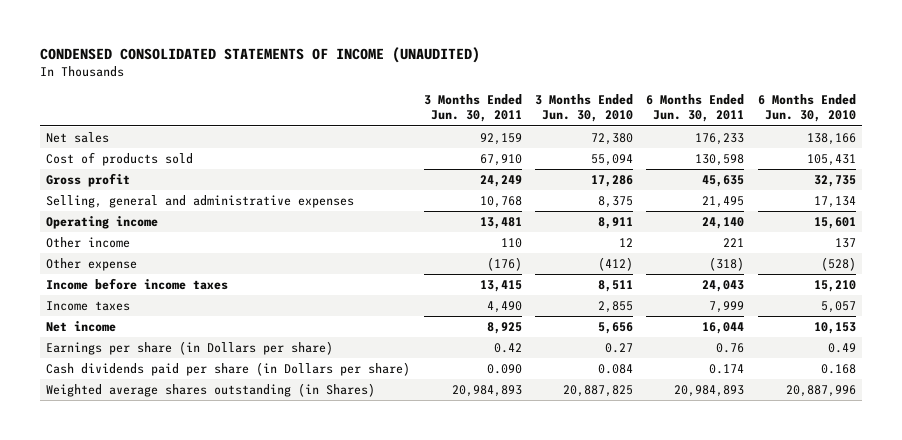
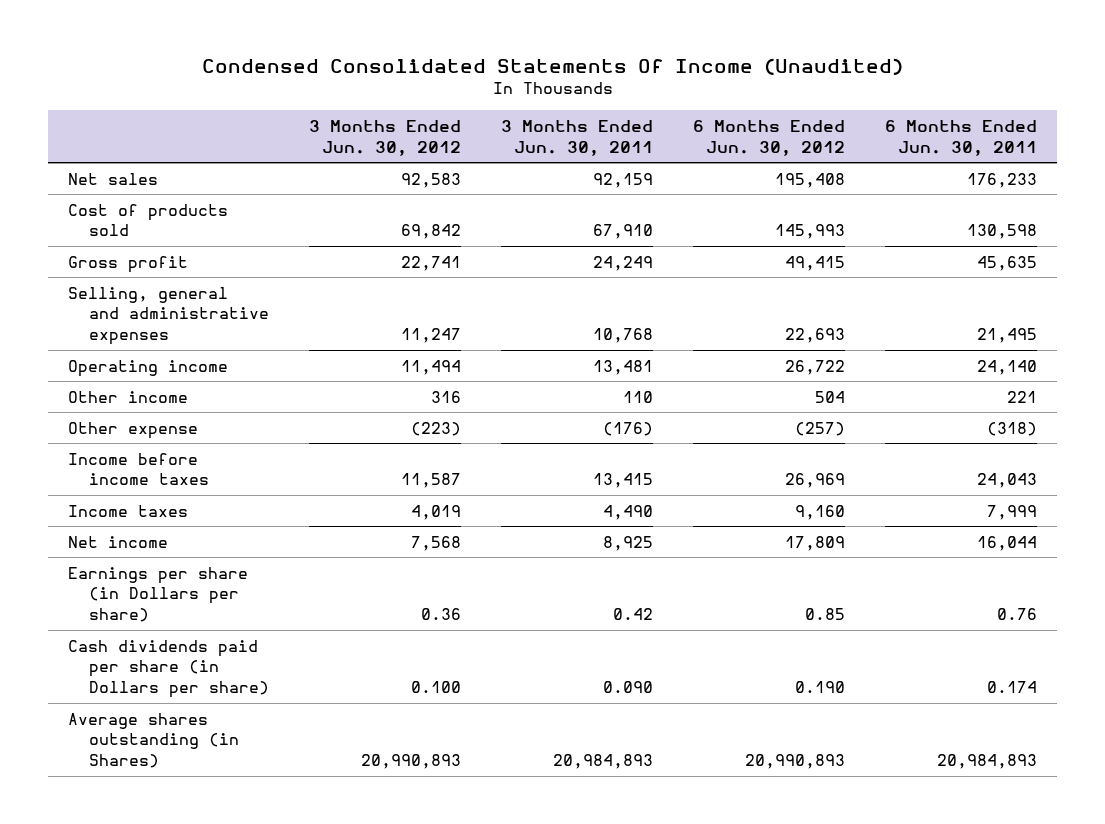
[39,47,480,64] CONDENSED CONSOLIDATED STATEMENTS OF INCOME (UNAUDITED) -> [201,57,903,75] Condensed Consolidated Statements Of Income (Unaudited)
[535,94,634,123] 3 Months Ended Jun. 30, 2010 -> none
[757,94,856,123] 6 Months Ended Jun. 30, 2010 -> none
none -> [308,120,461,156] 3 Months Ended Jun. 30, 2012
none -> [692,120,845,156] 6 Months Ended Jun. 30, 2012
[46,382,376,397] Weighted average shares outstanding (in Shares) -> [68,712,239,768] Average shares outstanding (in Shares)

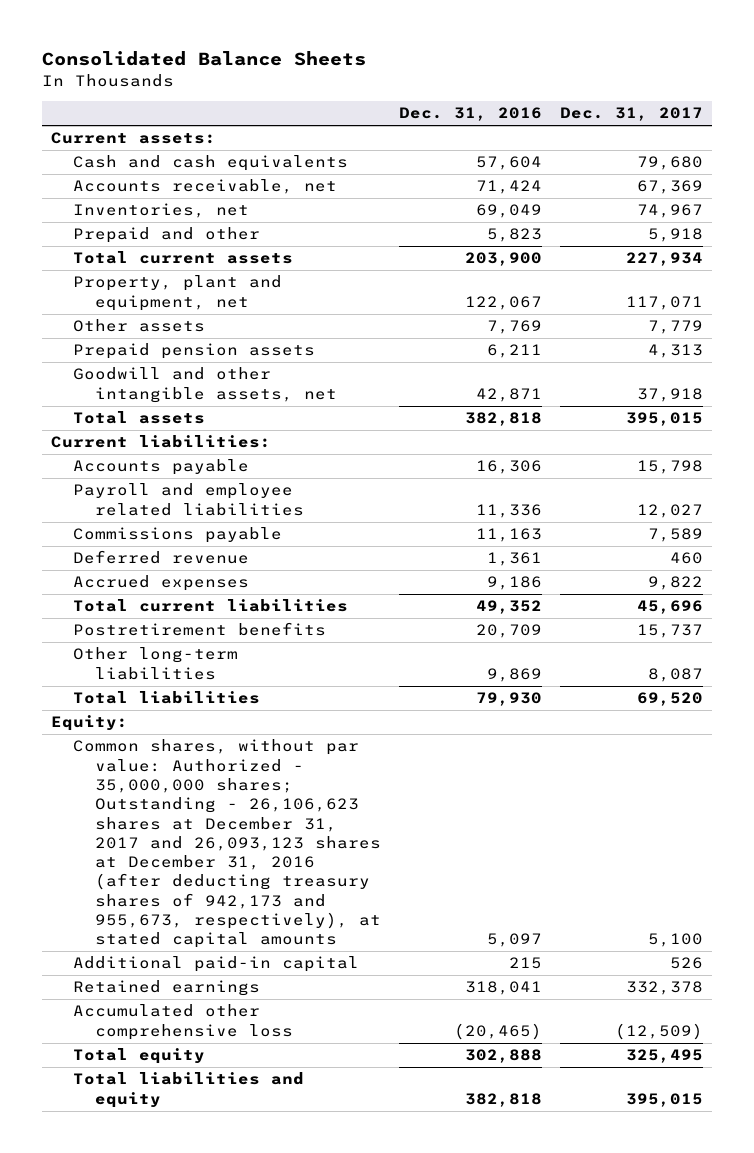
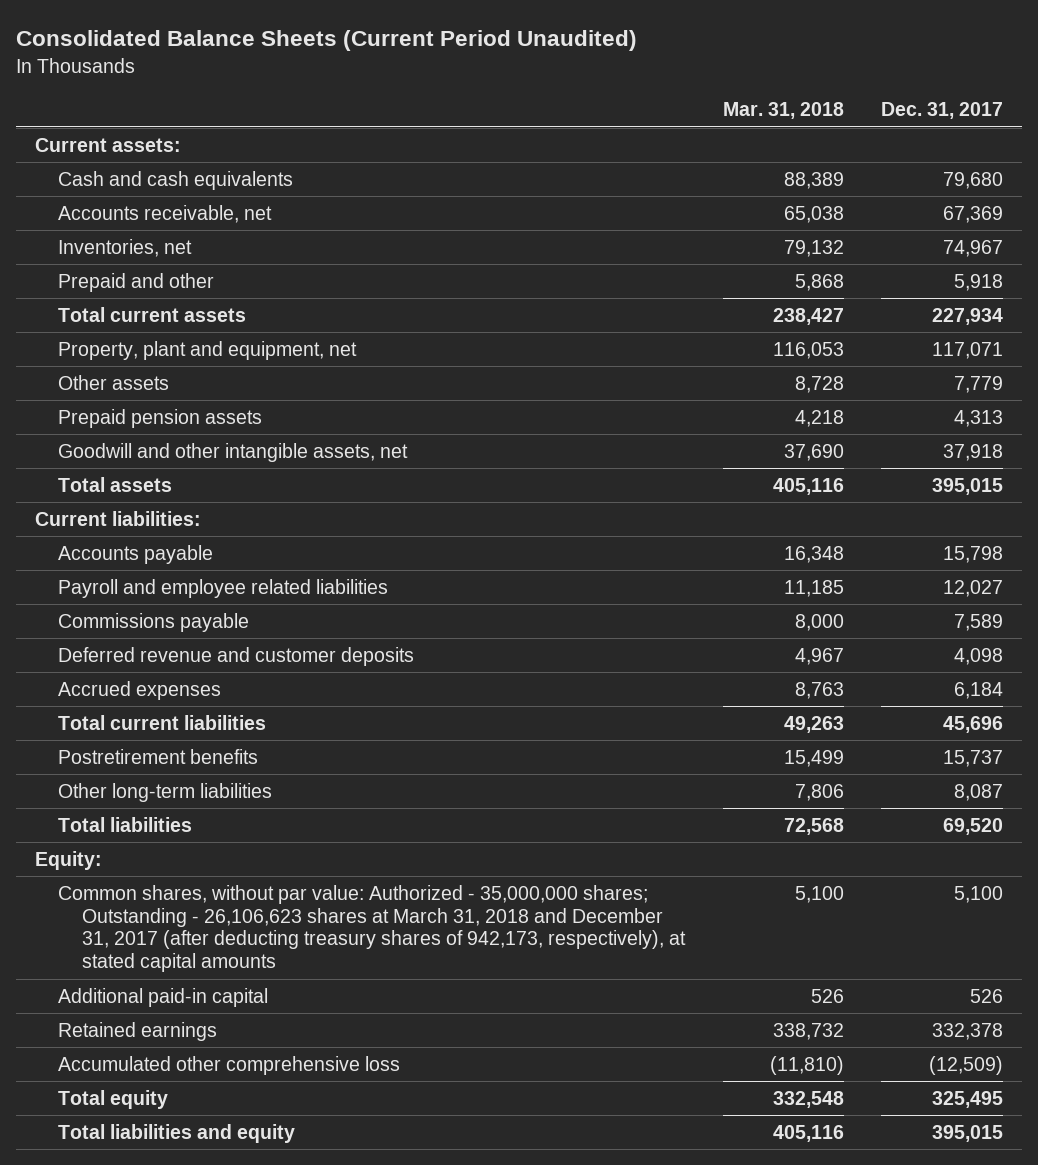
[42,51,367,67] Consolidated Balance Sheets -> [16,30,638,52] Consolidated Balance Sheets (Current Period Unaudited)
[398,107,542,122] Dec. 31, 2016 -> none
none -> [722,102,844,120] Mar. 31, 2018
[72,550,249,565] Deferred revenue -> [58,646,415,666] Deferred revenue and customer deposits
[669,552,703,565] 460 -> [954,647,1004,665] 4,098
[647,576,703,591] 9,822 -> [954,681,1004,699] 6,184
[72,739,381,949] Common shares, without par value: Authorized - 35,000,000 shares; Outstanding - 26,106,623 shares at December 31, 2017 and 26,093,123 shares at December 31, 2016 (after deducting treasury shares of 942,173 and 955,673, respectively), at stated capital amounts -> [58,884,687,973] Common shares, without par value: Authorized - 35,000,000 shares; Outstanding - 26,106,623 shares at March 31, 2018 and December 31, 2017 (after deducting treasury shares of 942,173, respectively), at stated capital amounts

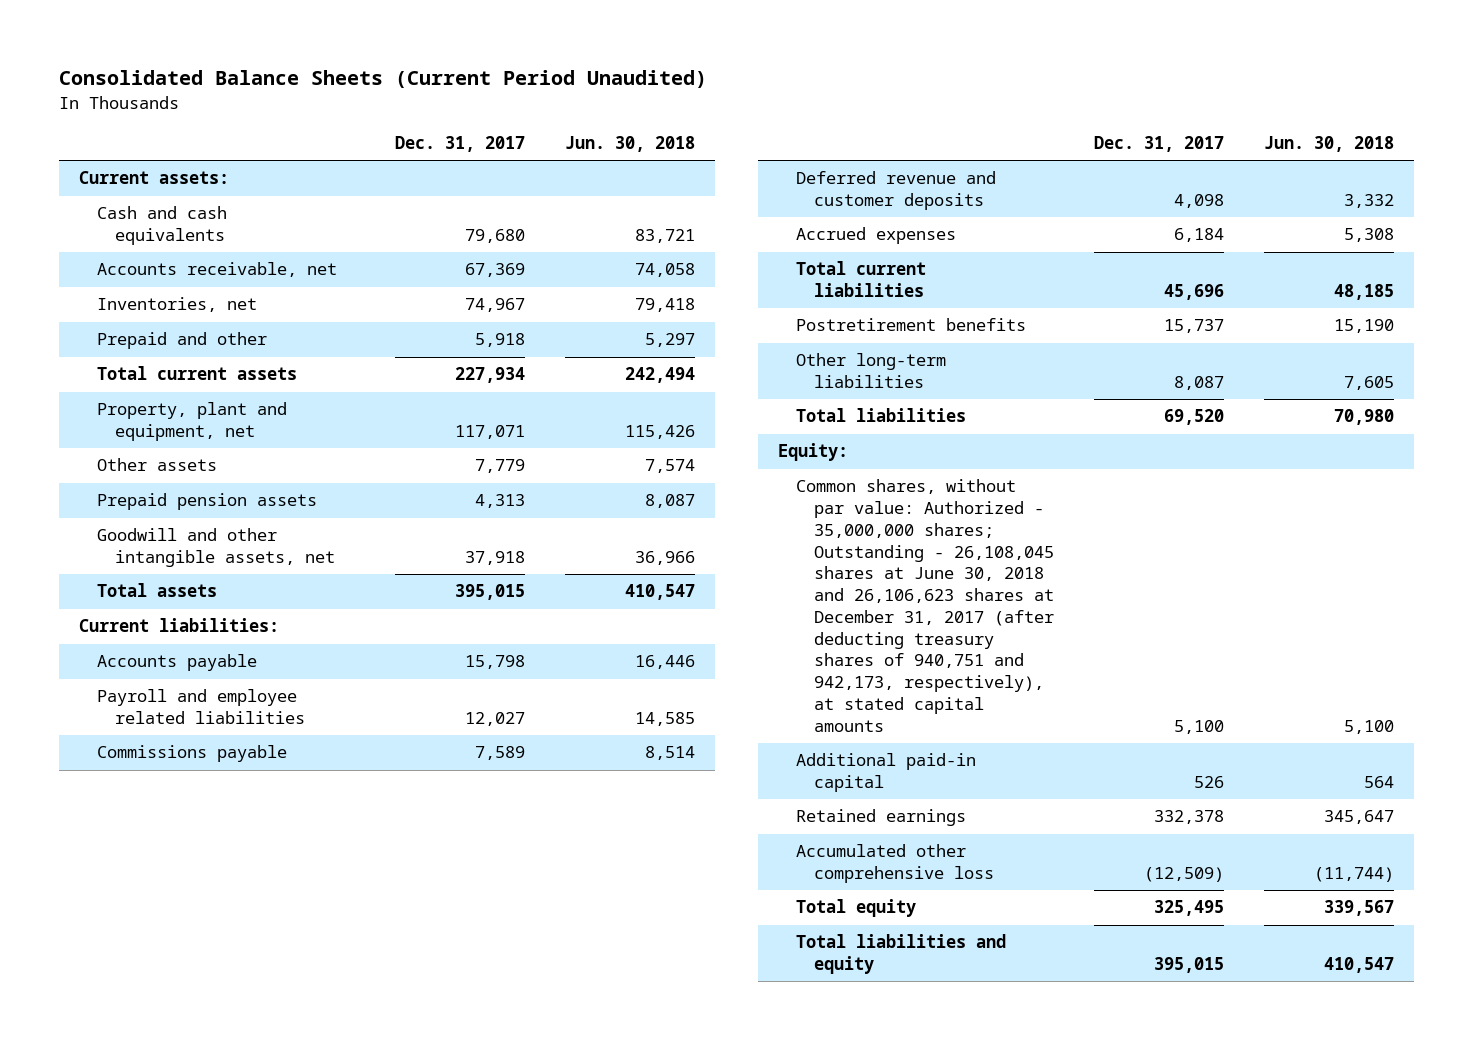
[722,102,844,120] Mar. 31, 2018 -> none
none -> [564,136,695,153] Jun. 30, 2018
[58,884,687,973] Common shares, without par value: Authorized - 35,000,000 shares; Outstanding - 26,106,623 shares at March 31, 2018 and December 31, 2017 (after deducting treasury shares of 942,173, respectively), at stated capital amounts -> [796,479,1055,732] Common shares, without par value: Authorized - 35,000,000 shares; Outstanding - 26,108,045 shares at June 30, 2018 and 26,106,623 shares at December 31, 2017 (after deducting treasury shares of 940,751 and 942,173, respectively), at stated capital amounts

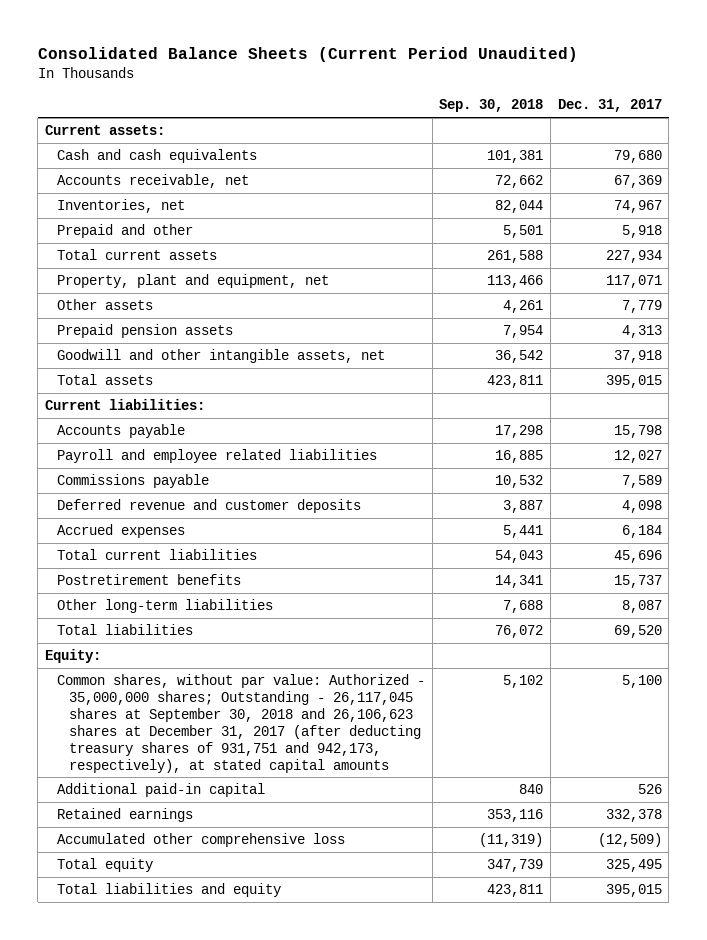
[564,136,695,153] Jun. 30, 2018 -> none
none -> [439,99,544,113] Sep. 30, 2018
[796,479,1055,732] Common shares, without par value: Authorized - 35,000,000 shares; Outstanding - 26,108,045 shares at June 30, 2018 and 26,106,623 shares at December 31, 2017 (after deducting treasury shares of 940,751 and 942,173, respectively), at stated capital amounts -> [56,673,425,773] Common shares, without par value: Authorized - 35,000,000 shares; Outstanding - 26,117,045 shares at September 30, 2018 and 26,106,623 shares at December 31, 2017 (after deducting treasury shares of 931,751 and 942,173, respectively), at stated capital amounts

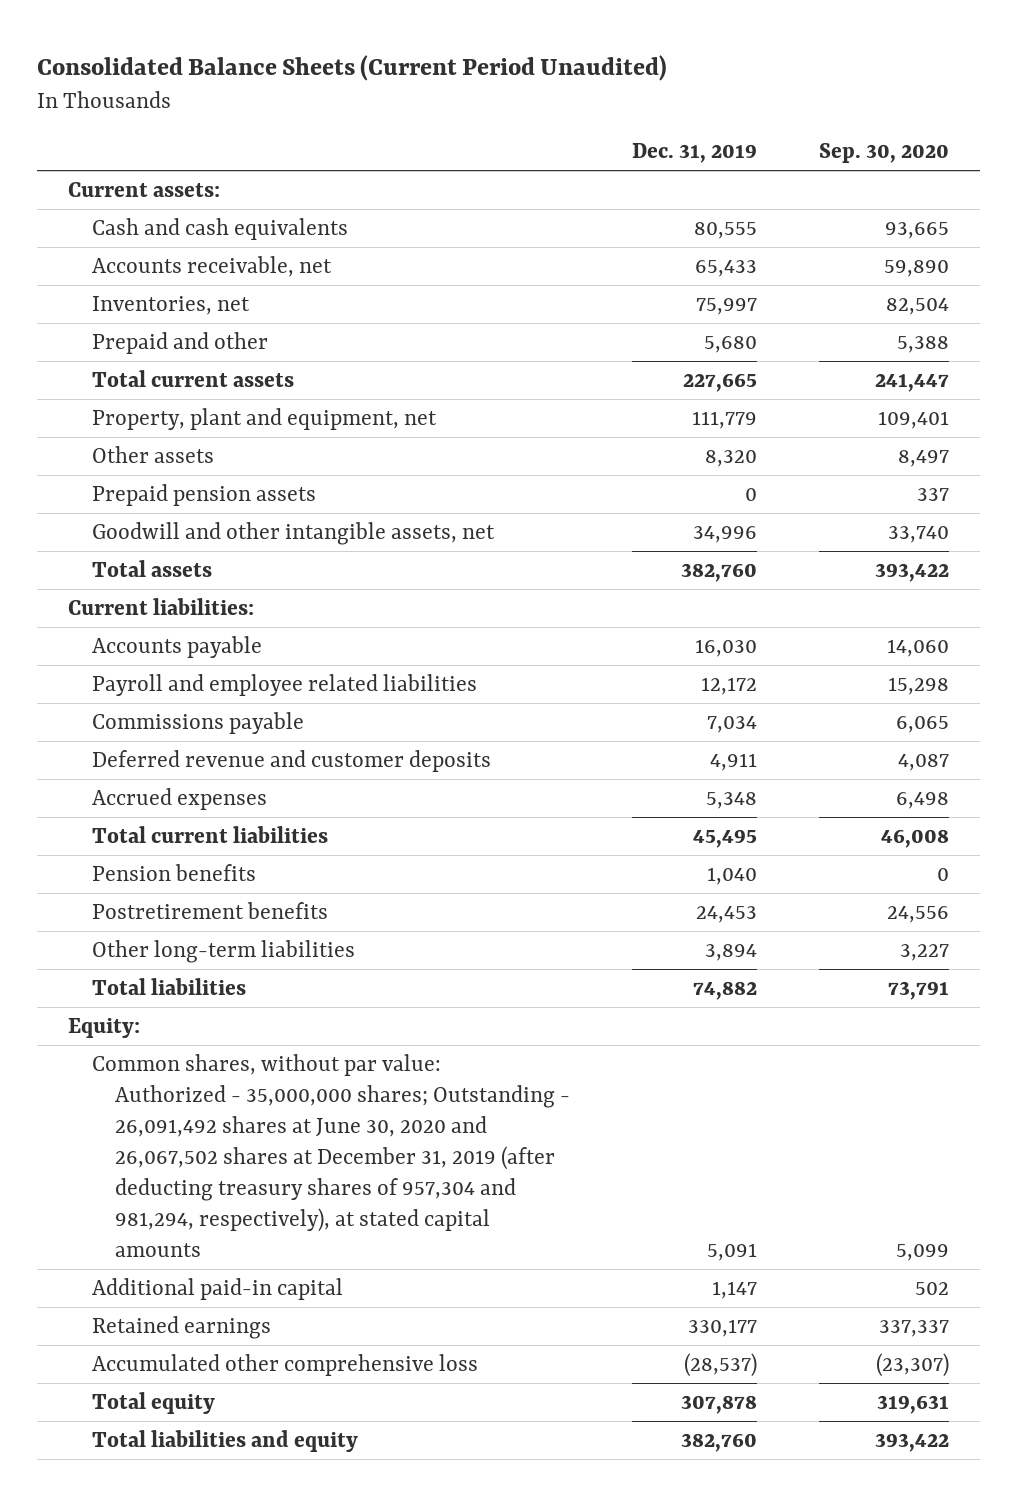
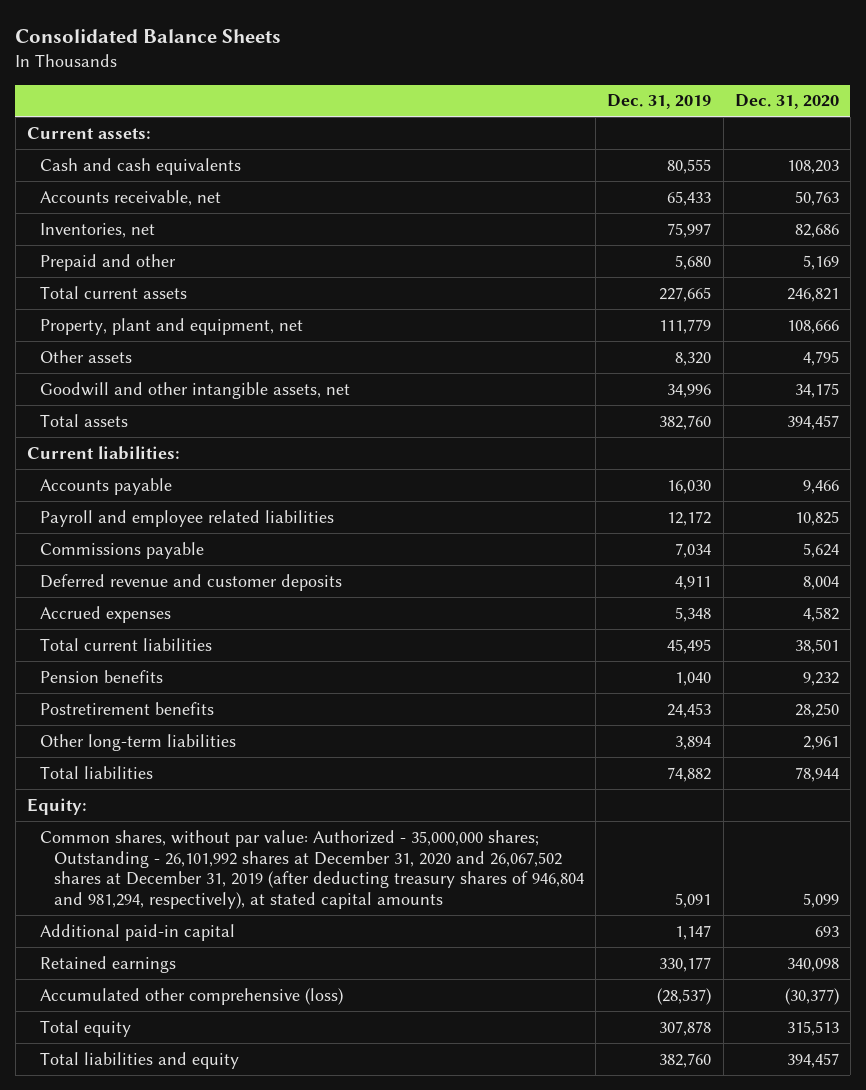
[36,54,667,81] Consolidated Balance Sheets (Current Period Unaudited) -> [15,28,282,43] Consolidated Balance Sheets
[818,143,949,164] Sep. 30, 2020 -> none
none -> [734,94,839,110] Dec. 31, 2020
[91,484,316,507] Prepaid pension assets -> none
[91,1054,571,1257] Common shares, without par value: Authorized - 35,000,000 shares; Outstanding - 26,091,492 shares at June 30, 2020 and 26,067,502 shares at December 31, 2019 (after deducting treasury shares of 957,304 and 981,294, respectively), at stated capital amounts -> [40,829,584,910] Common shares, without par value: Authorized - 35,000,000 shares; Outstanding - 26,101,992 shares at December 31, 2020 and 26,067,502 shares at December 31, 2019 (after deducting treasury shares of 946,804 and 981,294, respectively), at stated capital amounts
[91,1354,478,1377] Accumulated other comprehensive loss -> [40,987,344,1005] Accumulated other comprehensive (loss)

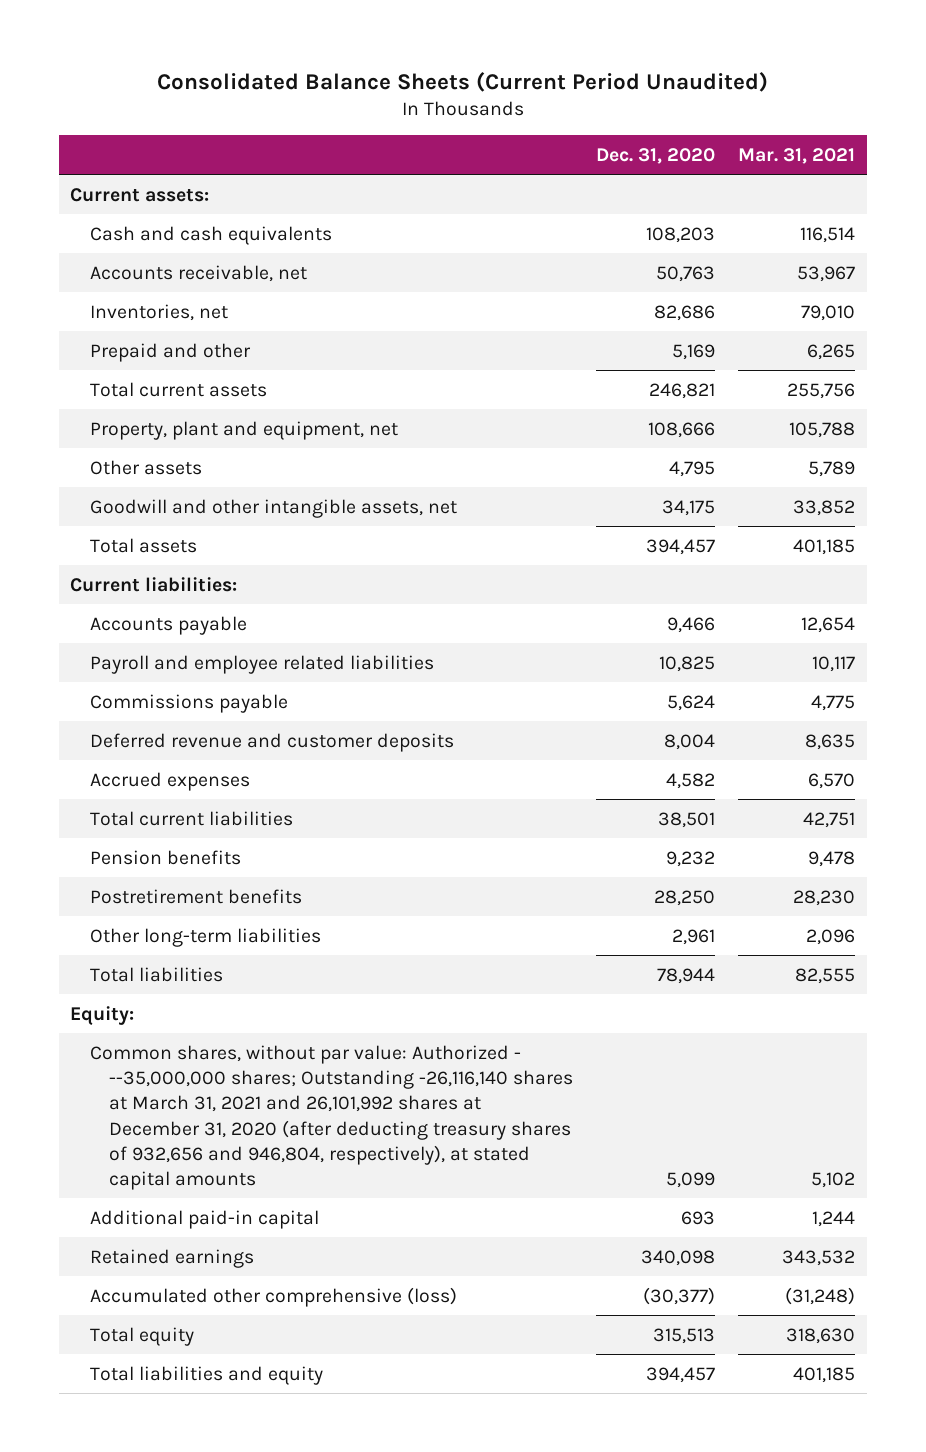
[15,28,282,43] Consolidated Balance Sheets -> [156,72,768,93] Consolidated Balance Sheets (Current Period Unaudited)
[607,94,712,110] Dec. 31, 2019 -> none
none -> [738,147,856,164] Mar. 31, 2021
[40,829,584,910] Common shares, without par value: Authorized - 35,000,000 shares; Outstanding - 26,101,992 shares at December 31, 2020 and 26,067,502 shares at December 31, 2019 (after deducting treasury shares of 946,804 and 981,294, respectively), at stated capital amounts -> [89,1044,573,1191] Common shares, without par value: Authorized - --35,000,000 shares; Outstanding -26,116,140 shares at March 31, 2021 and 26,101,992 shares at December 31, 2020 (after deducting treasury shares of 932,656 and 946,804, respectively), at stated capital amounts

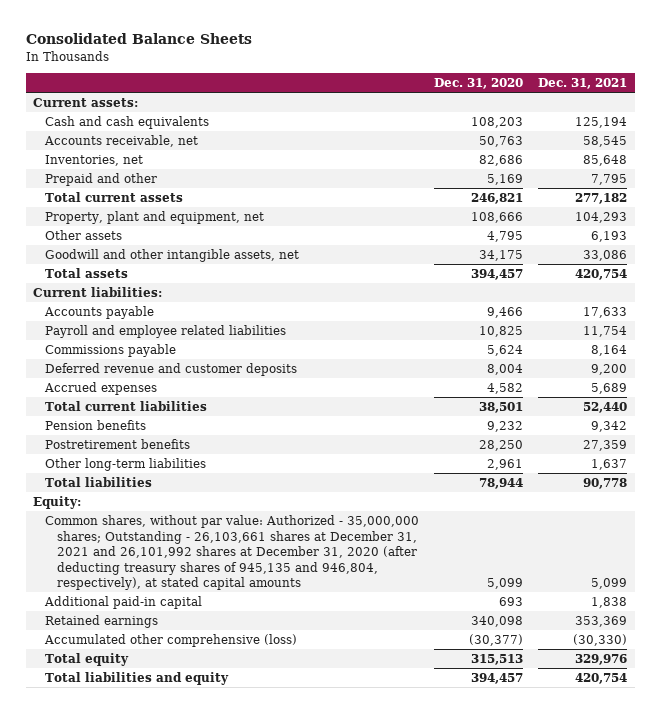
[156,72,768,93] Consolidated Balance Sheets (Current Period Unaudited) -> [25,33,252,45] Consolidated Balance Sheets
[738,147,856,164] Mar. 31, 2021 -> none
none -> [538,77,628,89] Dec. 31, 2021
[89,1044,573,1191] Common shares, without par value: Authorized - --35,000,000 shares; Outstanding -26,116,140 shares at March 31, 2021 and 26,101,992 shares at December 31, 2020 (after deducting treasury shares of 932,656 and 946,804, respectively), at stated capital amounts -> [44,515,419,591] Common shares, without par value: Authorized - 35,000,000 shares; Outstanding - 26,103,661 shares at December 31, 2021 and 26,101,992 shares at December 31, 2020 (after deducting treasury shares of 945,135 and 946,804, respectively), at stated capital amounts

